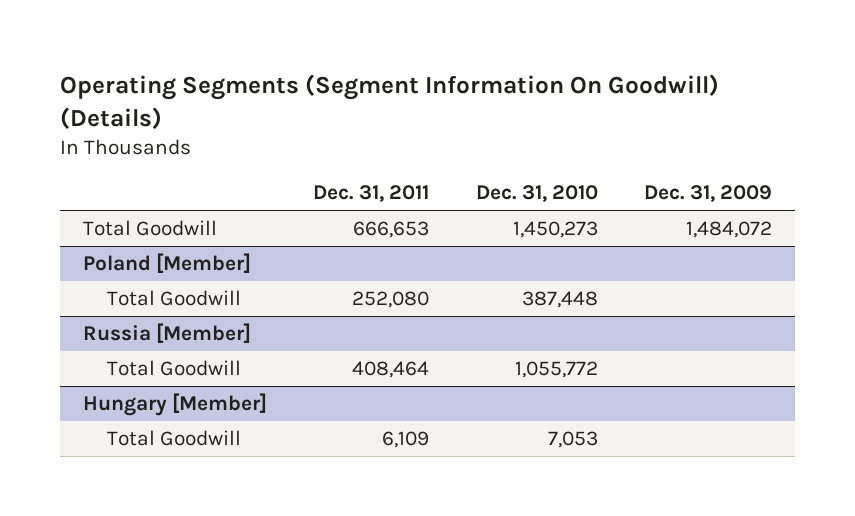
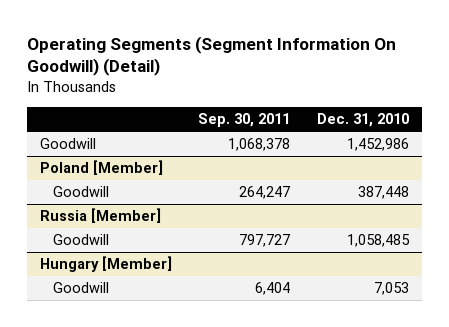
[59,73,719,129] Operating Segments (Segment Information On Goodwill) (Details) -> [26,35,396,77] Operating Segments (Segment Information On Goodwill) (Detail)
[313,185,430,203] Dec. 31, 2011 -> none
[644,185,773,203] Dec. 31, 2009 -> none
none -> [198,113,291,128] Sep. 30, 2011
[83,220,218,237] Total Goodwill -> [39,138,96,150] Goodwill
[512,221,598,239] 1,450,273 -> [346,138,409,152] 1,452,986
[107,290,242,307] Total Goodwill -> [52,186,109,198] Goodwill
[107,360,242,377] Total Goodwill -> [52,234,109,246] Goodwill
[514,361,598,379] 1,055,772 -> [346,234,410,248] 1,058,485
[107,430,242,447] Total Goodwill -> [52,282,109,294] Goodwill

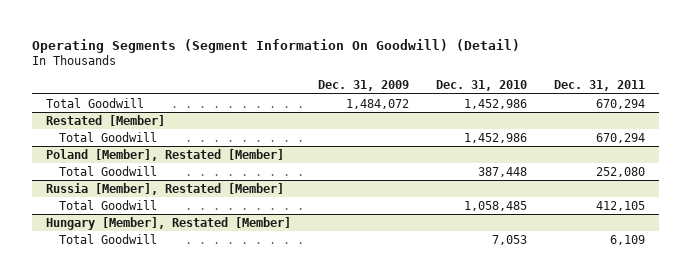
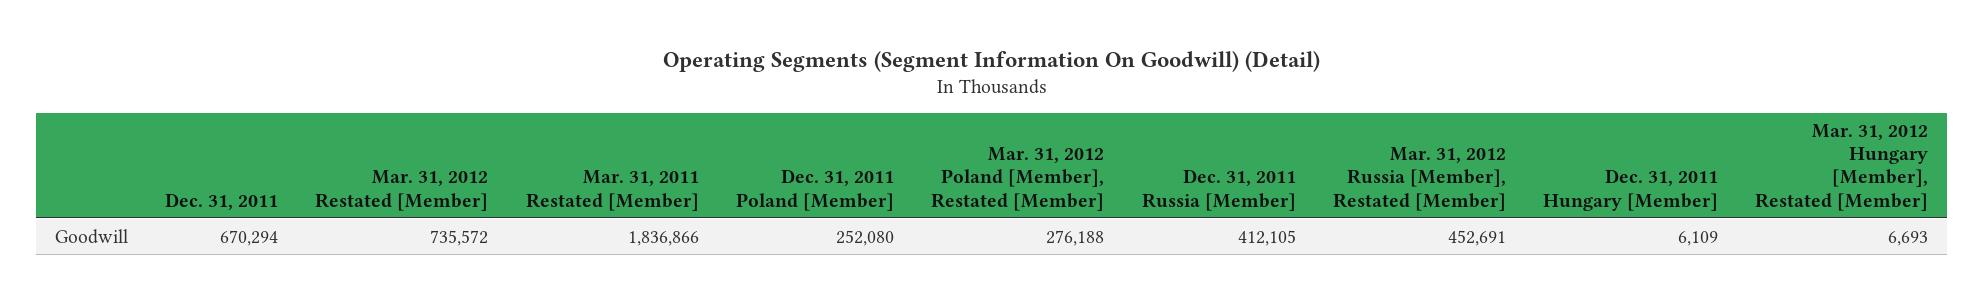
[318,80,410,92] Dec. 31, 2009 -> none
[436,80,528,92] Dec. 31, 2010 -> none
none -> [315,170,489,211] Mar. 31, 2012 Restated [Member]
none -> [525,170,699,211] Mar. 31, 2011 Restated [Member]
none -> [735,169,894,211] Dec. 31, 2011 Poland [Member]
none -> [931,147,1105,211] Mar. 31, 2012 Poland [Member], Restated [Member]
none -> [1141,169,1296,211] Dec. 31, 2011 Russia [Member]
none -> [1332,147,1506,211] Mar. 31, 2012 Russia [Member], Restated [Member]
none -> [1543,169,1719,211] Dec. 31, 2011 Hungary [Member]
none -> [1755,124,1929,211] Mar. 31, 2012 Hungary [Member], Restated [Member]
[45,114,165,126] Restated [Member] -> none
[58,131,157,142] Total Goodwill -> none
[45,148,284,161] Poland [Member], Restated [Member] -> none
[58,165,157,176] Total Goodwill -> none
[45,182,284,195] Russia [Member], Restated [Member] -> none
[58,199,157,210] Total Goodwill -> none
[45,216,291,230] Hungary [Member], Restated [Member] -> none
[58,233,157,244] Total Goodwill -> none
[45,97,144,108] Total Goodwill -> [54,228,128,244] Goodwill

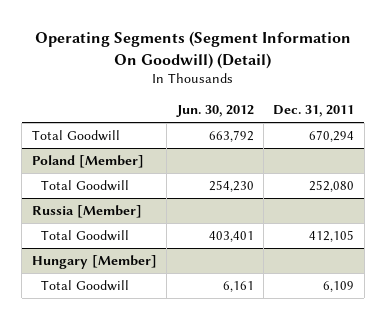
[315,170,489,211] Mar. 31, 2012 Restated [Member] -> none
[525,170,699,211] Mar. 31, 2011 Restated [Member] -> none
[735,169,894,211] Dec. 31, 2011 Poland [Member] -> none
[931,147,1105,211] Mar. 31, 2012 Poland [Member], Restated [Member] -> none
[1141,169,1296,211] Dec. 31, 2011 Russia [Member] -> none
[1332,147,1506,211] Mar. 31, 2012 Russia [Member], Restated [Member] -> none
[1543,169,1719,211] Dec. 31, 2011 Hungary [Member] -> none
[1755,124,1929,211] Mar. 31, 2012 Hungary [Member], Restated [Member] -> none
none -> [175,105,254,118] Jun. 30, 2012
[54,228,128,244] Goodwill -> [31,130,120,142] Total Goodwill
none -> [31,155,144,169] Poland [Member]
none -> [41,180,130,192] Total Goodwill
none -> [31,205,142,219] Russia [Member]
none -> [41,230,130,242] Total Goodwill
none -> [31,255,157,270] Hungary [Member]
none -> [41,280,130,292] Total Goodwill

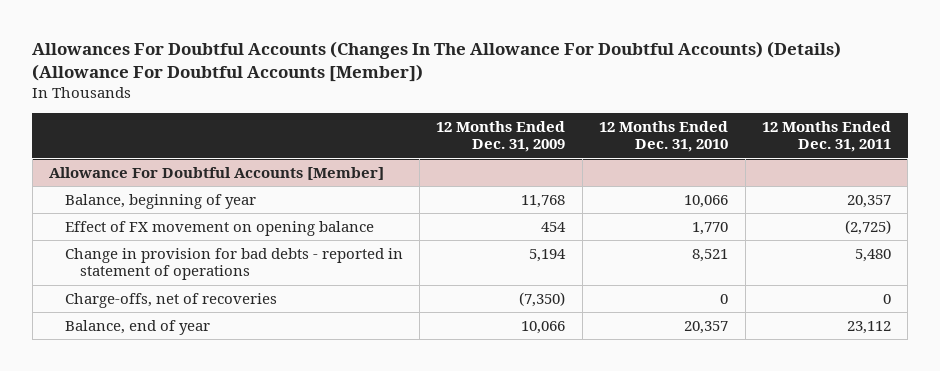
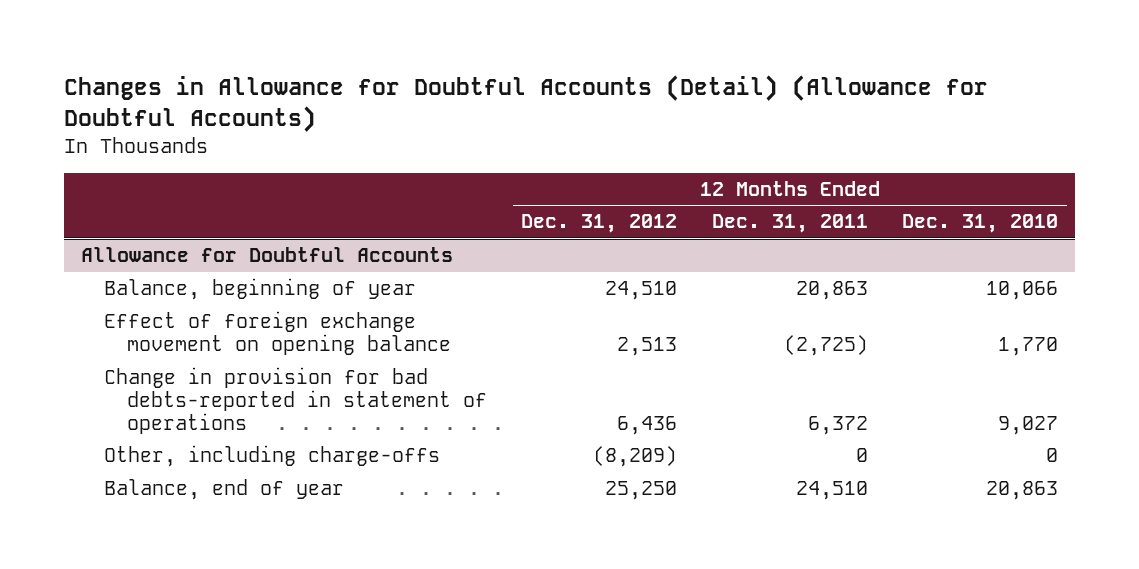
[32,41,842,83] Allowances For Doubtful Accounts (Changes In The Allowance For Doubtful Accounts) (Details) (Allowance For Doubtful Accounts [Member]) -> [63,74,988,132] Changes in Allowance for Doubtful Accounts (Detail) (Allowance for Doubtful Accounts)
[436,120,566,153] 12 Months Ended Dec. 31, 2009 -> none
none -> [521,214,678,234] Dec. 31, 2012
[64,292,277,308] Charge-offs, net of recoveries -> none
[49,166,385,180] Allowance For Doubtful Accounts [Member] -> [81,247,454,263] Allowance for Doubtful Accounts
[846,194,891,208] 20,357 -> [795,281,868,301] 20,863
[64,220,374,236] Effect of FX movement on opening balance -> [104,311,451,356] Effect of foreign exchange movement on opening balance
[64,247,403,281] Change in provision for bad debts - reported in statement of operations -> [104,367,487,435] Change in provision for bad debts-reported in statement of operations
[692,248,729,262] 8,521 -> [998,416,1059,436] 9,027
[854,248,891,262] 5,480 -> [807,416,868,436] 6,372
none -> [104,445,441,468] Other, including charge-offs
[684,320,729,334] 20,357 -> [986,481,1059,501] 20,863
[846,320,891,334] 23,112 -> [795,481,868,501] 24,510

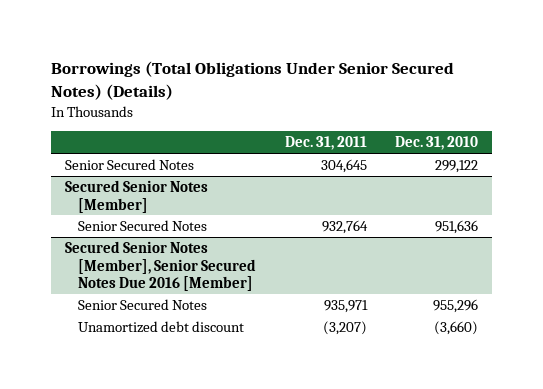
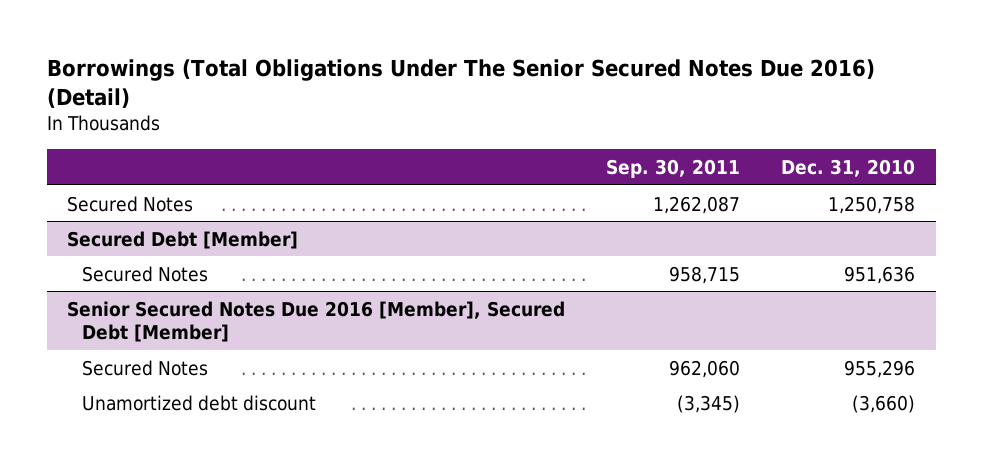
[50,60,454,100] Borrowings (Total Obligations Under Senior Secured Notes) (Details) -> [46,58,875,108] Borrowings (Total Obligations Under The Senior Secured Notes Due 2016) (Detail)
[284,136,367,151] Dec. 31, 2011 -> none
none -> [606,158,741,178] Sep. 30, 2011
[65,179,209,213] Secured Senior Notes [Member] -> none
[65,158,195,170] Senior Secured Notes -> [67,195,194,212] Secured Notes
[435,159,479,173] 299,122 -> [828,195,916,214] 1,250,758
none -> [67,230,299,249] Secured Debt [Member]
[78,219,208,231] Senior Secured Notes -> [81,265,208,282] Secured Notes
[65,240,257,292] Secured Senior Notes [Member], Senior Secured Notes Due 2016 [Member] -> [67,300,566,342] Senior Secured Notes Due 2016 [Member], Secured Debt [Member]
[78,298,208,310] Senior Secured Notes -> [81,359,208,376] Secured Notes

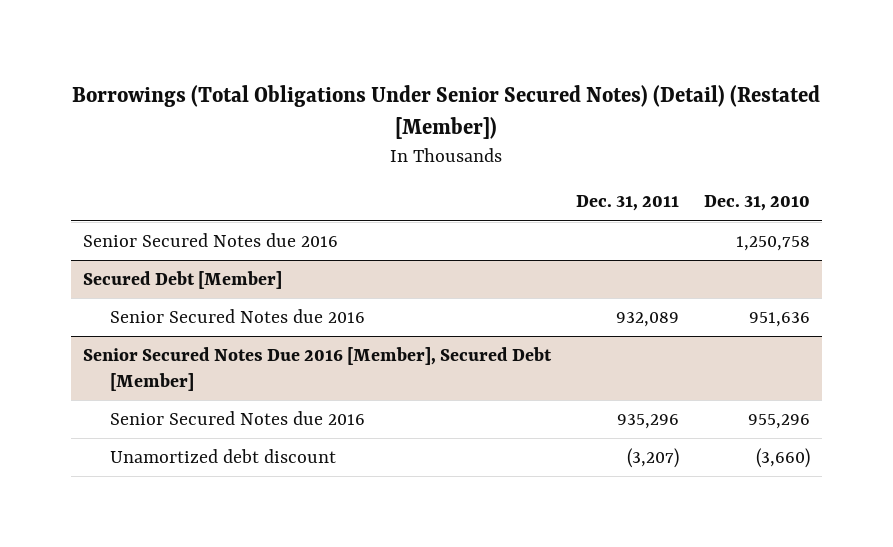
[46,58,875,108] Borrowings (Total Obligations Under The Senior Secured Notes Due 2016) (Detail) -> [72,85,821,140] Borrowings (Total Obligations Under Senior Secured Notes) (Detail) (Restated [Member])
[606,158,741,178] Sep. 30, 2011 -> none
none -> [575,195,679,212] Dec. 31, 2011
[67,195,194,212] Secured Notes -> [82,232,338,247] Senior Secured Notes due 2016
[81,265,208,282] Secured Notes -> [109,308,365,323] Senior Secured Notes due 2016
[81,359,208,376] Secured Notes -> [109,410,365,425] Senior Secured Notes due 2016

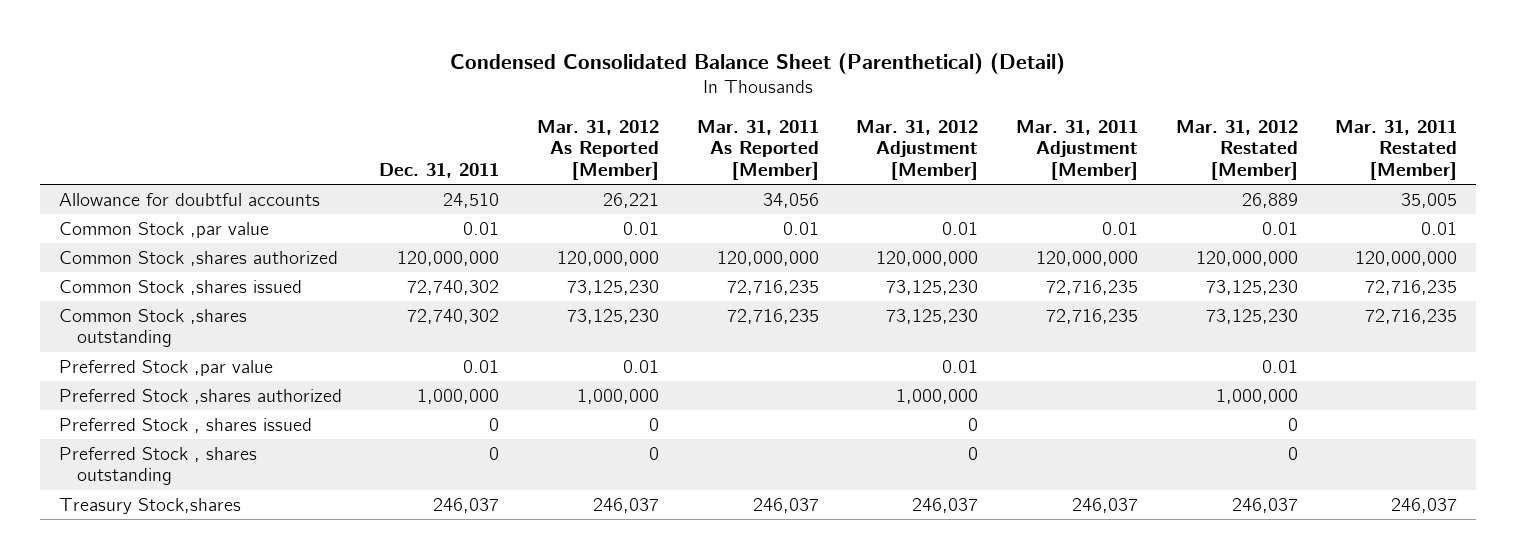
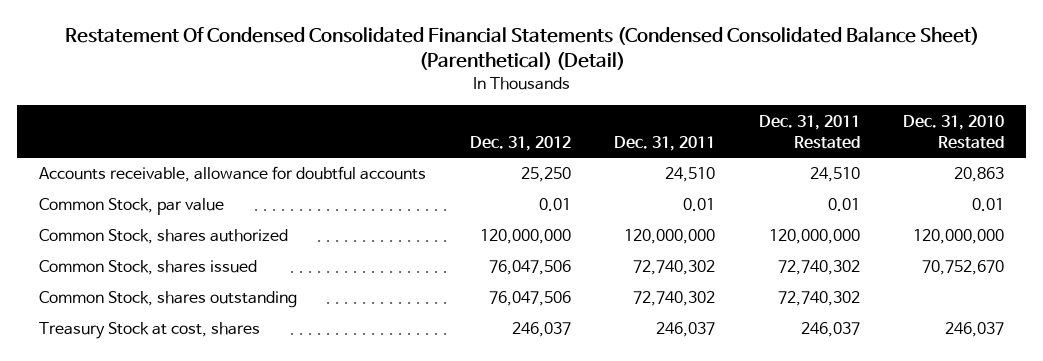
[449,52,1065,74] Condensed Consolidated Balance Sheet (Parenthetical) (Detail) -> [64,27,979,71] Restatement Of Condensed Consolidated Financial Statements (Condensed Consolidated Balance Sheet) (Parenthetical) (Detail)
[537,119,660,180] Mar. 31, 2012 As Reported [Member] -> none
[696,119,819,180] Mar. 31, 2011 As Reported [Member] -> none
[856,119,979,180] Mar. 31, 2012 Adjustment [Member] -> none
[1015,119,1138,180] Mar. 31, 2011 Adjustment [Member] -> none
[1175,119,1298,180] Mar. 31, 2012 Restated [Member] -> none
[1335,119,1458,180] Mar. 31, 2011 Restated [Member] -> none
none -> [469,135,571,151] Dec. 31, 2012
none -> [758,114,860,149] Dec. 31, 2011 Restated
none -> [903,114,1005,149] Dec. 31, 2010 Restated
[58,359,273,376] Preferred Stock ,par value -> none
[58,388,342,404] Preferred Stock ,shares authorized -> none
[58,417,312,433] Preferred Stock , shares issued -> none
[58,446,257,486] Preferred Stock , shares outstanding -> none
[58,192,320,206] Allowance for doubtful accounts -> [39,166,427,183] Accounts receivable, allowance for doubtful accounts
[58,221,269,238] Common Stock ,par value -> [39,198,225,216] Common Stock, par value
[58,250,338,266] Common Stock ,shares authorized -> [39,229,289,245] Common Stock, shares authorized
[58,279,302,295] Common Stock ,shares issued -> [39,260,258,276] Common Stock, shares issued
[58,308,247,348] Common Stock ,shares outstanding -> [39,291,298,309] Common Stock, shares outstanding
[58,497,241,514] Treasury Stock,shares -> [39,322,261,340] Treasury Stock at cost, shares

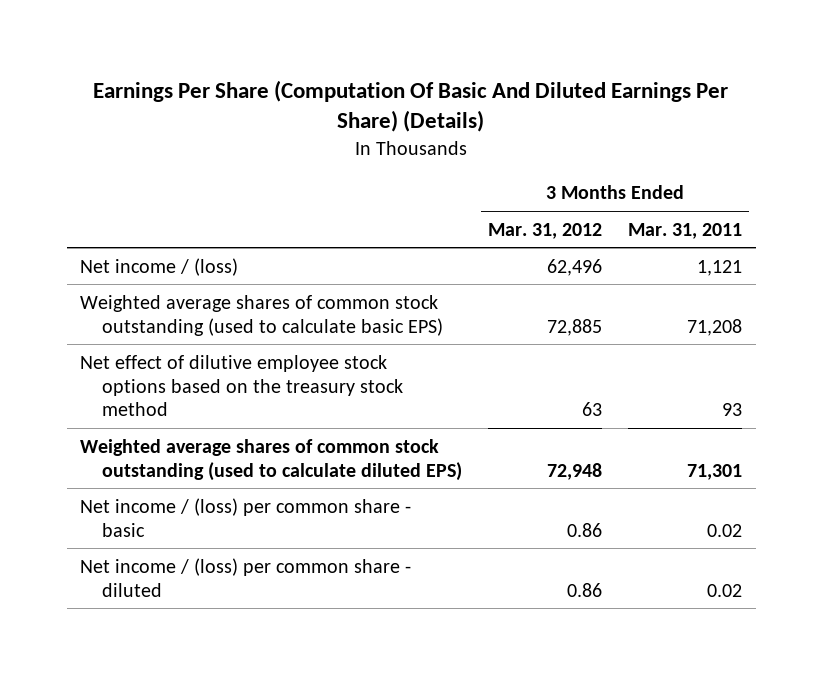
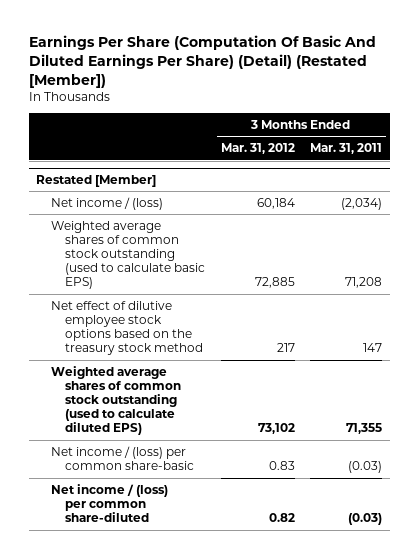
[93,79,729,133] Earnings Per Share (Computation Of Basic And Diluted Earnings Per Share) (Details) -> [28,35,376,88] Earnings Per Share (Computation Of Basic And Diluted Earnings Per Share) (Detail) (Restated [Member])
none -> [36,174,157,187] Restated [Member]
[547,258,603,276] 62,496 -> [256,197,295,209] 60,184
[697,259,743,276] 1,121 -> [341,197,383,210] (2,034)
[582,402,603,417] 63 -> [276,343,295,353] 217
[722,403,743,417] 93 -> [363,343,383,353] 147
[547,462,603,480] 72,948 -> [257,423,295,435] 73,102
[687,463,743,480] 71,301 -> [346,423,383,435] 71,355
[80,497,412,537] Net income / (loss) per common share - basic -> [50,445,195,471] Net income / (loss) per common share-basic
[567,522,603,537] 0.86 -> [268,461,295,471] 0.83
[707,523,743,537] 0.02 -> [348,461,383,474] (0.03)
[80,557,412,597] Net income / (loss) per common share - diluted -> [50,483,168,523] Net income / (loss) per common share-diluted
[567,582,603,597] 0.86 -> [268,513,295,523] 0.82
[707,583,743,597] 0.02 -> [348,513,383,526] (0.03)

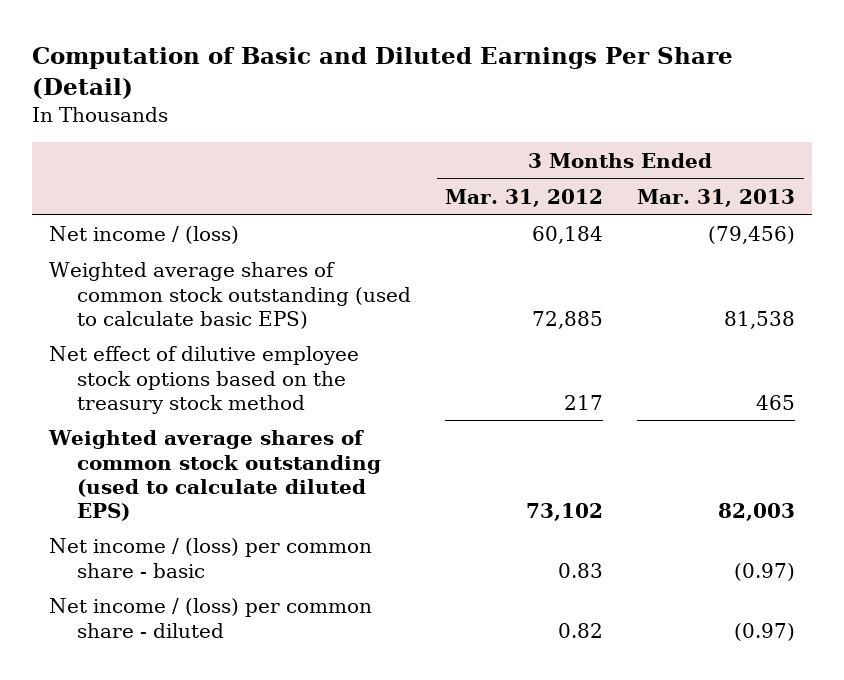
[28,35,376,88] Earnings Per Share (Computation Of Basic And Diluted Earnings Per Share) (Detail) (Restated [Member]) -> [32,46,734,99] Computation of Basic and Diluted Earnings Per Share (Detail)
[310,143,383,155] Mar. 31, 2011 -> none
none -> [637,188,796,207] Mar. 31, 2013
[36,174,157,187] Restated [Member] -> none
[50,445,195,471] Net income / (loss) per common share-basic -> [49,538,373,578] Net income / (loss) per common share - basic
[50,483,168,523] Net income / (loss) per common share-diluted -> [49,598,373,638] Net income / (loss) per common share - diluted

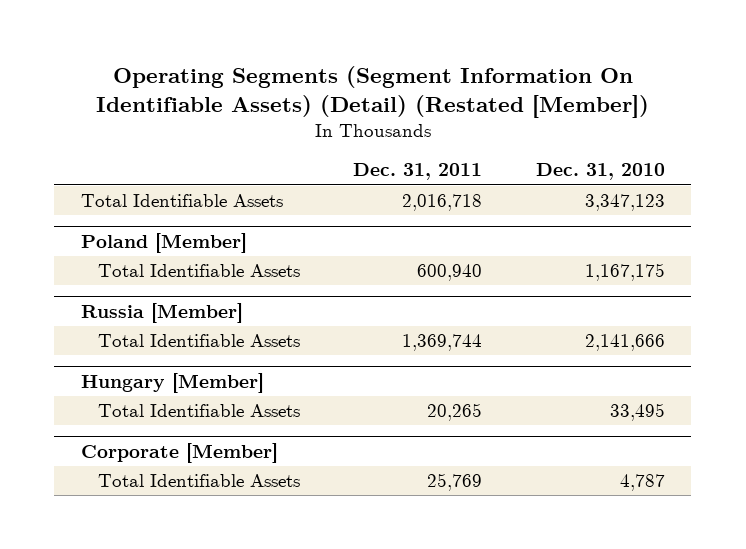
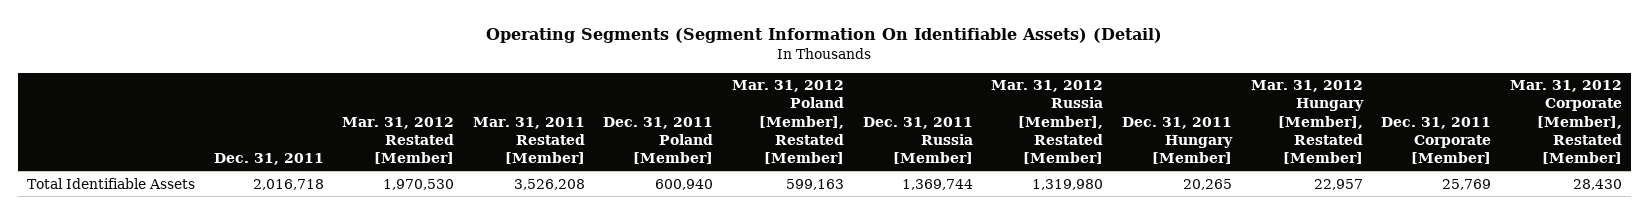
[95,65,649,118] Operating Segments (Segment Information On Identifiable Assets) (Detail) (Restated [Member]) -> [486,27,1163,43] Operating Segments (Segment Information On Identifiable Assets) (Detail)
[535,163,665,181] Dec. 31, 2010 -> none
none -> [342,116,455,164] Mar. 31, 2012 Restated [Member]
none -> [472,116,585,164] Mar. 31, 2011 Restated [Member]
none -> [603,116,714,164] Dec. 31, 2011 Poland [Member]
none -> [732,80,845,164] Mar. 31, 2012 Poland [Member], Restated [Member]
none -> [862,116,973,164] Dec. 31, 2011 Russia [Member]
none -> [991,80,1104,164] Mar. 31, 2012 Russia [Member], Restated [Member]
none -> [1122,116,1234,164] Dec. 31, 2011 Hungary [Member]
none -> [1250,80,1364,164] Mar. 31, 2012 Hungary [Member], Restated [Member]
none -> [1381,116,1492,164] Dec. 31, 2011 Corporate [Member]
none -> [1509,80,1622,164] Mar. 31, 2012 Corporate [Member], Restated [Member]
[80,233,247,254] Poland [Member] -> none
[97,264,300,278] Total Identifiable Assets -> none
[80,303,243,324] Russia [Member] -> none
[97,334,300,348] Total Identifiable Assets -> none
[80,373,264,394] Hungary [Member] -> none
[97,404,300,418] Total Identifiable Assets -> none
[80,443,278,464] Corporate [Member] -> none
[97,474,300,488] Total Identifiable Assets -> none

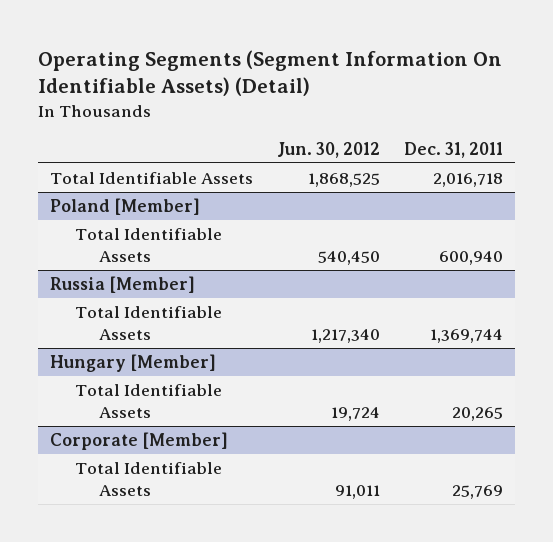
[342,116,455,164] Mar. 31, 2012 Restated [Member] -> none
[472,116,585,164] Mar. 31, 2011 Restated [Member] -> none
[603,116,714,164] Dec. 31, 2011 Poland [Member] -> none
[732,80,845,164] Mar. 31, 2012 Poland [Member], Restated [Member] -> none
[862,116,973,164] Dec. 31, 2011 Russia [Member] -> none
[991,80,1104,164] Mar. 31, 2012 Russia [Member], Restated [Member] -> none
[1122,116,1234,164] Dec. 31, 2011 Hungary [Member] -> none
[1250,80,1364,164] Mar. 31, 2012 Hungary [Member], Restated [Member] -> none
[1381,116,1492,164] Dec. 31, 2011 Corporate [Member] -> none
[1509,80,1622,164] Mar. 31, 2012 Corporate [Member], Restated [Member] -> none
none -> [276,141,380,158] Jun. 30, 2012
none -> [50,198,201,216] Poland [Member]
none -> [74,228,222,263] Total Identifiable Assets
none -> [50,276,196,294] Russia [Member]
none -> [74,306,222,341] Total Identifiable Assets
none -> [50,354,217,373] Hungary [Member]
none -> [74,384,222,419] Total Identifiable Assets
none -> [50,432,229,451] Corporate [Member]
none -> [74,462,222,497] Total Identifiable Assets

